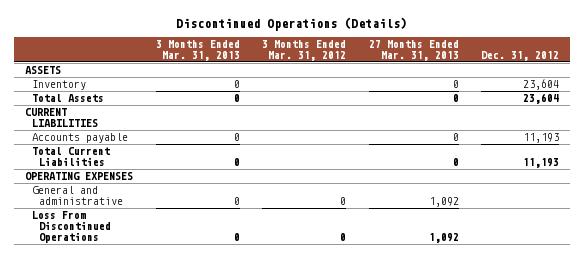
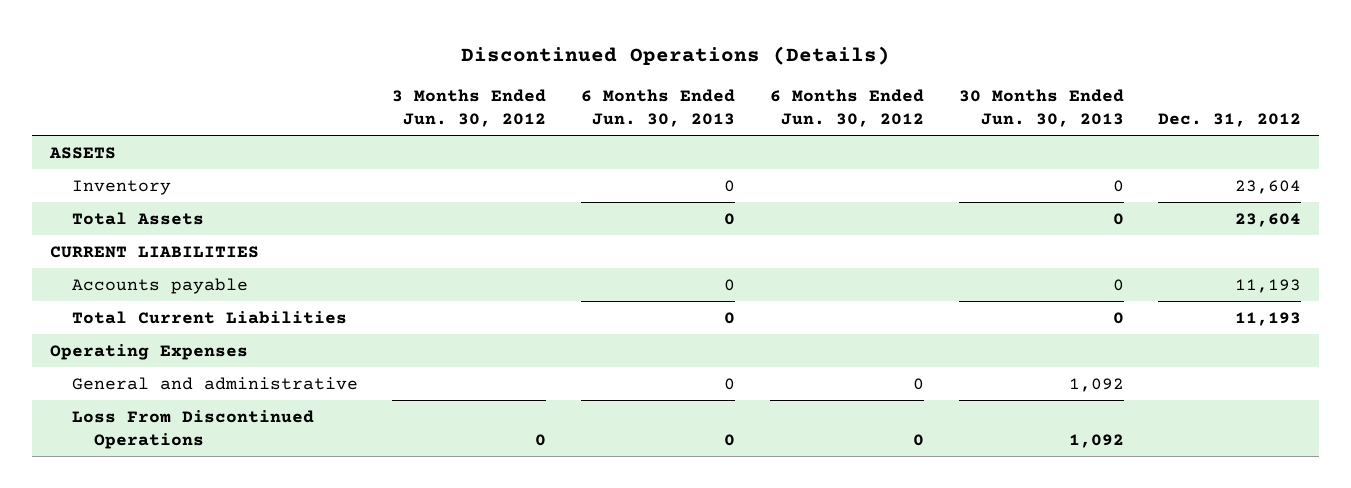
[155,39,240,61] 3 Months Ended Mar. 31, 2013 -> none
[262,39,347,61] 3 Months Ended Mar. 31, 2012 -> none
[368,39,459,61] 27 Months Ended Mar. 31, 2013 -> none
none -> [392,88,547,127] 3 Months Ended Jun. 30, 2012
none -> [581,88,736,127] 6 Months Ended Jun. 30, 2013
none -> [769,88,924,127] 6 Months Ended Jun. 30, 2012
none -> [958,88,1124,127] 30 Months Ended Jun. 30, 2013
[25,172,134,181] OPERATING EXPENSES -> [49,343,248,360] Operating Expenses

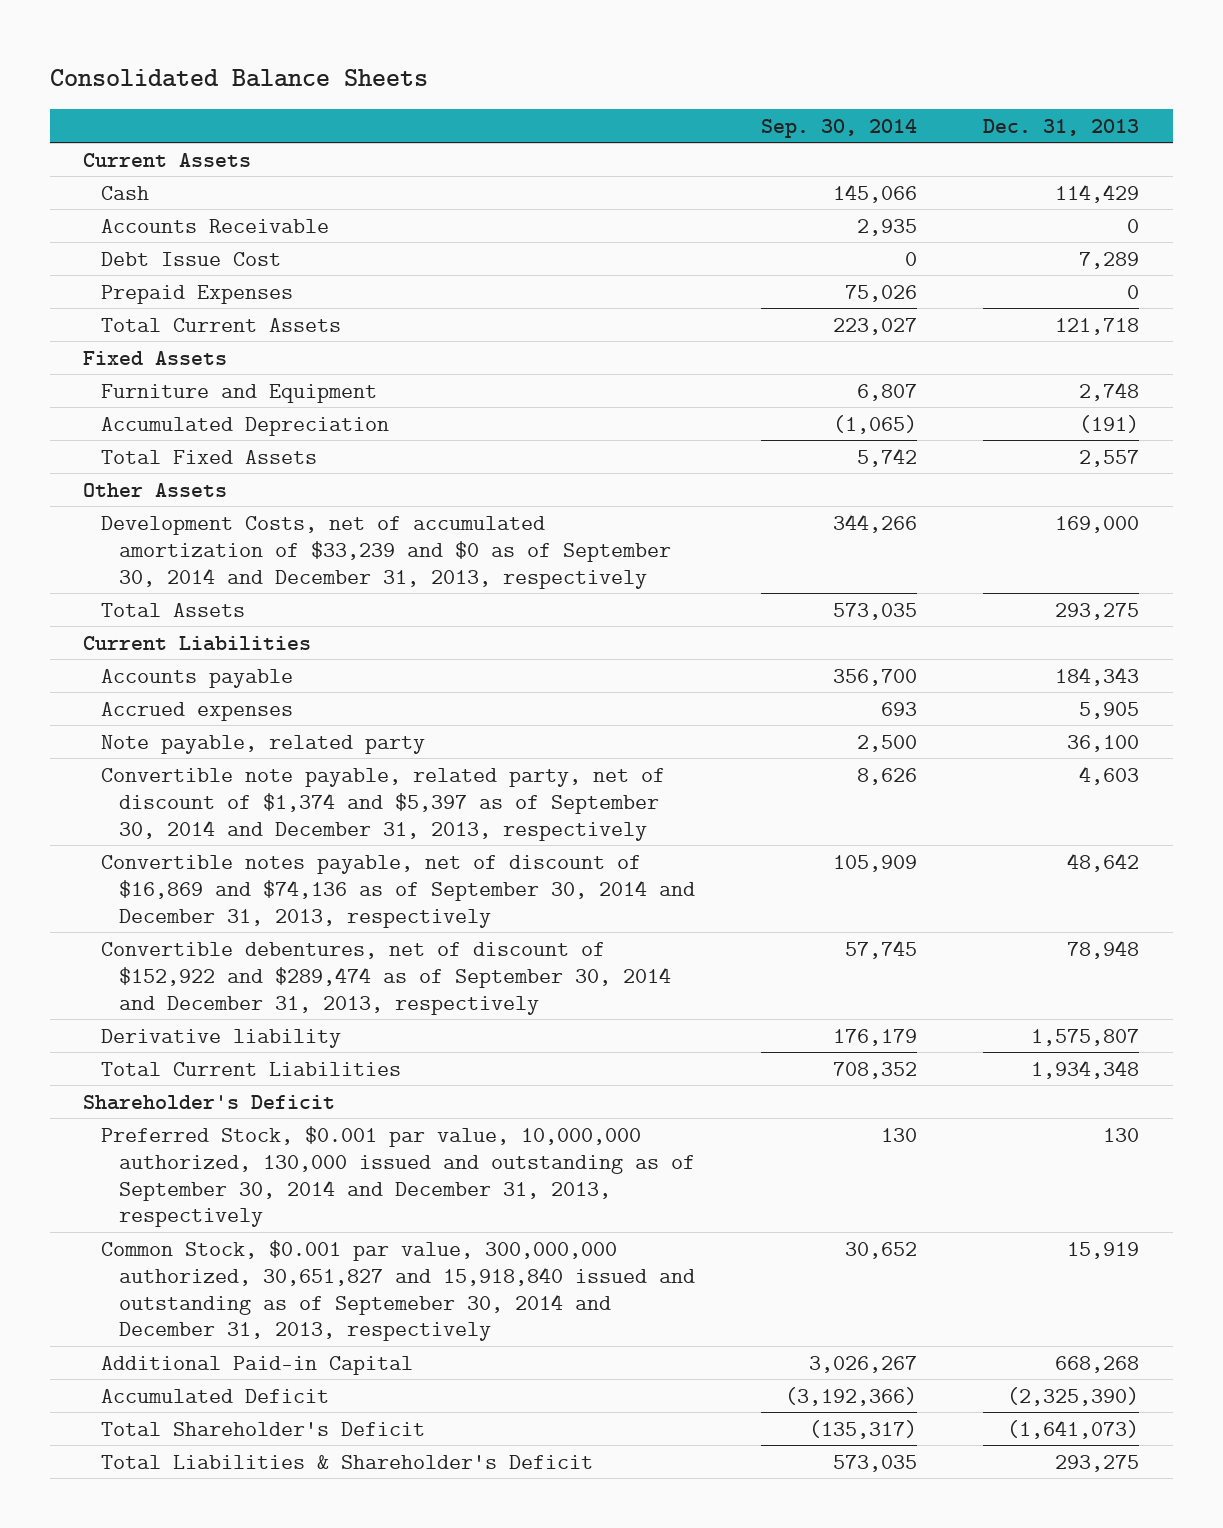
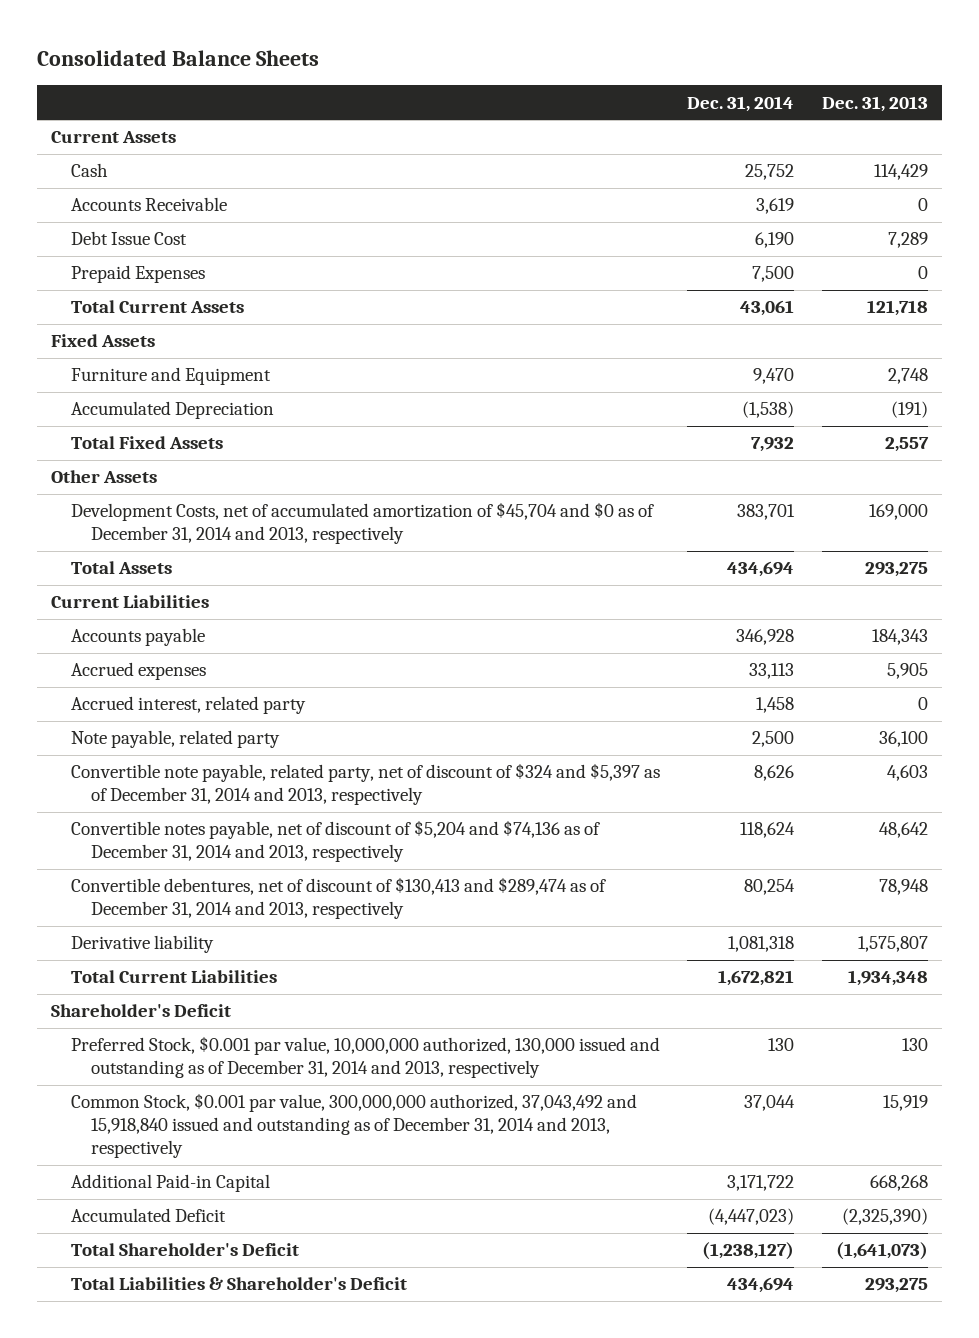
[761,118,918,138] Sep. 30, 2014 -> none
none -> [687,95,795,112] Dec. 31, 2014
[101,515,672,589] Development Costs, net of accumulated amortization of $33,239 and $0 as of September 30, 2014 and December 31, 2013, respectively -> [70,502,654,545] Development Costs, net of accumulated amortization of $45,704 and $0 as of December 31, 2014 and 2013, respectively
none -> [70,696,306,715] Accrued interest, related party
[101,767,666,841] Convertible note payable, related party, net of discount of $1,374 and $5,397 as of September 30, 2014 and December 31, 2013, respectively -> [70,763,660,806] Convertible note payable, related party, net of discount of $324 and $5,397 as of December 31, 2014 and 2013, respectively
[101,854,696,928] Convertible notes payable, net of discount of $16,869 and $74,136 as of September 30, 2014 and December 31, 2013, respectively -> [70,820,600,863] Convertible notes payable, net of discount of $5,204 and $74,136 as of December 31, 2014 and 2013, respectively
[101,941,672,1015] Convertible debentures, net of discount of $152,922 and $289,474 as of September 30, 2014 and December 31, 2013, respectively -> [70,877,606,920] Convertible debentures, net of discount of $130,413 and $289,474 as of December 31, 2014 and 2013, respectively
[101,1125,696,1228] Preferred Stock, $0.001 par value, 10,000,000 authorized, 130,000 issued and outstanding as of September 30, 2014 and December 31, 2013, respectively -> [70,1036,660,1079] Preferred Stock, $0.001 par value, 10,000,000 authorized, 130,000 issued and outstanding as of December 31, 2014 and 2013, respectively
[101,1239,696,1342] Common Stock, $0.001 par value, 300,000,000 authorized, 30,651,827 and 15,918,840 issued and outstanding as of Septemeber 30, 2014 and December 31, 2013, respectively -> [70,1093,637,1158] Common Stock, $0.001 par value, 300,000,000 authorized, 37,043,492 and 15,918,840 issued and outstanding as of December 31, 2014 and 2013, respectively

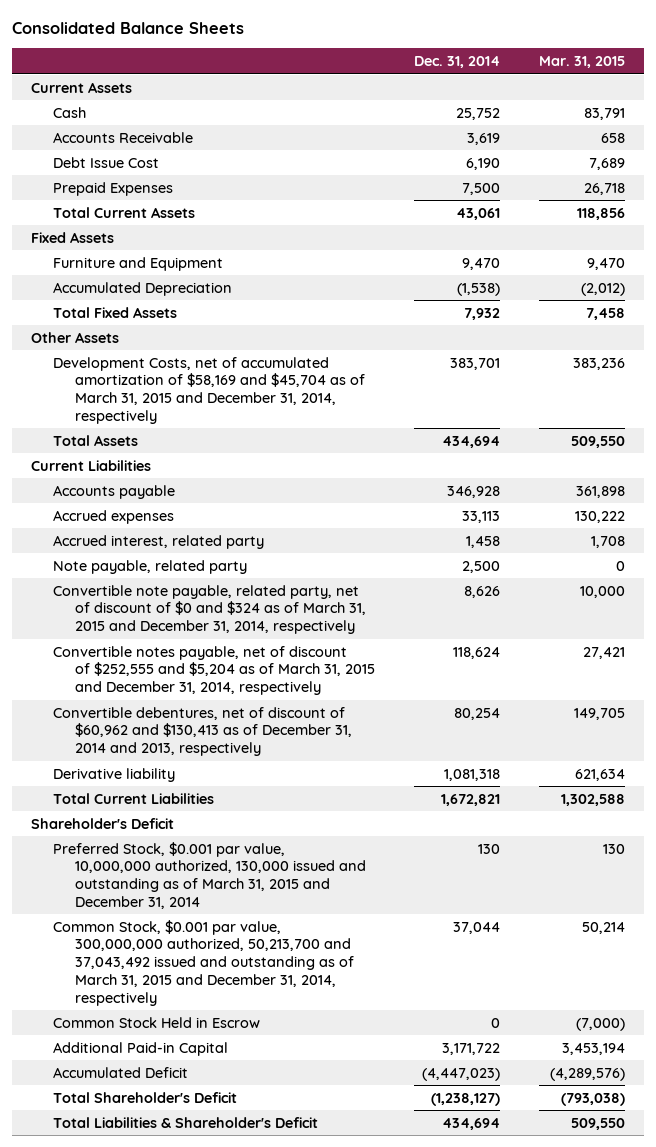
[822,95,929,112] Dec. 31, 2013 -> none
none -> [538,56,625,69] Mar. 31, 2015
[70,502,654,545] Development Costs, net of accumulated amortization of $45,704 and $0 as of December 31, 2014 and 2013, respectively -> [52,356,365,424] Development Costs, net of accumulated amortization of $58,169 and $45,704 as of March 31, 2015 and December 31, 2014, respectively
[70,763,660,806] Convertible note payable, related party, net of discount of $324 and $5,397 as of December 31, 2014 and 2013, respectively -> [52,584,366,635] Convertible note payable, related party, net of discount of $0 and $324 as of March 31, 2015 and December 31, 2014, respectively
[70,820,600,863] Convertible notes payable, net of discount of $5,204 and $74,136 as of December 31, 2014 and 2013, respectively -> [52,645,375,696] Convertible notes payable, net of discount of $252,555 and $5,204 as of March 31, 2015 and December 31, 2014, respectively
[70,877,606,920] Convertible debentures, net of discount of $130,413 and $289,474 as of December 31, 2014 and 2013, respectively -> [52,706,352,757] Convertible debentures, net of discount of $60,962 and $130,413 as of December 31, 2014 and 2013, respectively
[70,1036,660,1079] Preferred Stock, $0.001 par value, 10,000,000 authorized, 130,000 issued and outstanding as of December 31, 2014 and 2013, respectively -> [52,841,366,909] Preferred Stock, $0.001 par value, 10,000,000 authorized, 130,000 issued and outstanding as of March 31, 2015 and December 31, 2014
[70,1093,637,1158] Common Stock, $0.001 par value, 300,000,000 authorized, 37,043,492 and 15,918,840 issued and outstanding as of December 31, 2014 and 2013, respectively -> [52,919,354,1006] Common Stock, $0.001 par value, 300,000,000 authorized, 50,213,700 and 37,043,492 issued and outstanding as of March 31, 2015 and December 31, 2014, respectively
none -> [52,1016,260,1028] Common Stock Held in Escrow

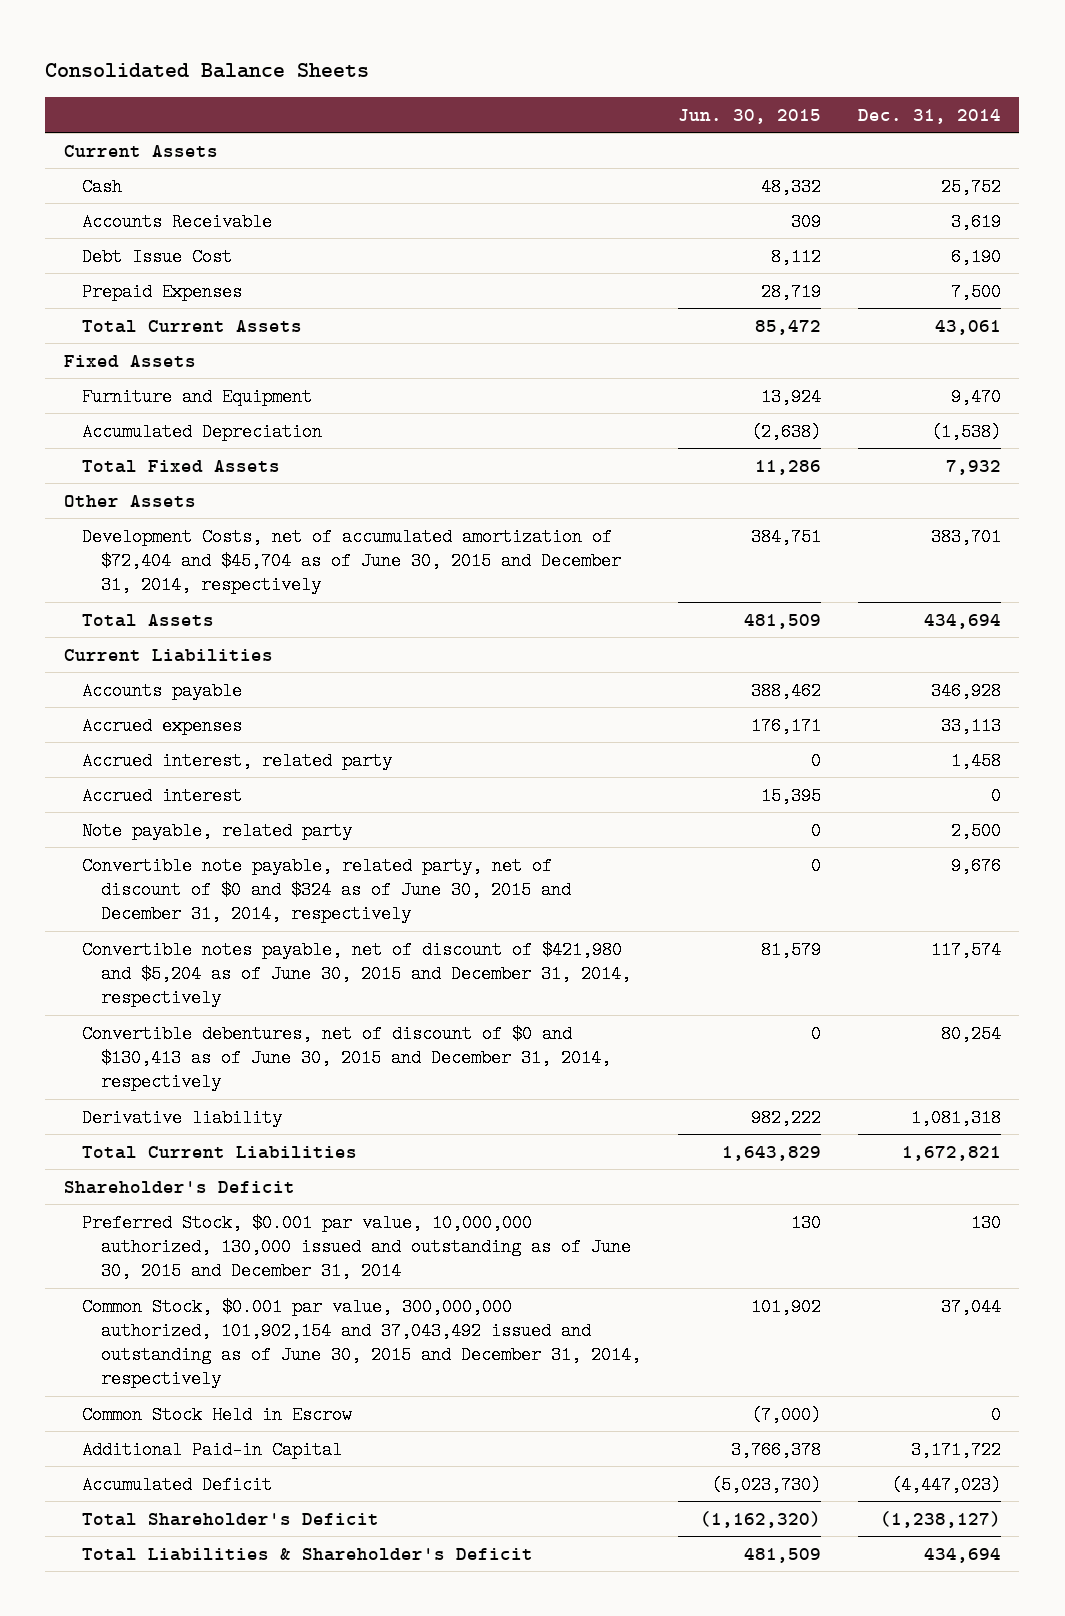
[538,56,625,69] Mar. 31, 2015 -> none
none -> [677,108,821,124] Jun. 30, 2015
[52,356,365,424] Development Costs, net of accumulated amortization of $58,169 and $45,704 as of March 31, 2015 and December 31, 2014, respectively -> [82,527,621,595] Development Costs, net of accumulated amortization of $72,404 and $45,704 as of June 30, 2015 and December 31, 2014, respectively
none -> [82,786,243,805] Accrued interest
[52,584,366,635] Convertible note payable, related party, net of discount of $0 and $324 as of March 31, 2015 and December 31, 2014, respectively -> [82,856,571,924] Convertible note payable, related party, net of discount of $0 and $324 as of June 30, 2015 and December 31, 2014, respectively
[463,585,500,598] 8,626 -> [950,856,1001,875] 9,676
[52,645,375,696] Convertible notes payable, net of discount of $252,555 and $5,204 as of March 31, 2015 and December 31, 2014, respectively -> [82,940,631,1008] Convertible notes payable, net of discount of $421,980 and $5,204 as of June 30, 2015 and December 31, 2014, respectively
[452,646,500,659] 118,624 -> [930,940,1001,959] 117,574
[52,706,352,757] Convertible debentures, net of discount of $60,962 and $130,413 as of December 31, 2014 and 2013, respectively -> [82,1024,611,1092] Convertible debentures, net of discount of $0 and $130,413 as of June 30, 2015 and December 31, 2014, respectively
[52,841,366,909] Preferred Stock, $0.001 par value, 10,000,000 authorized, 130,000 issued and outstanding as of March 31, 2015 and December 31, 2014 -> [82,1213,631,1281] Preferred Stock, $0.001 par value, 10,000,000 authorized, 130,000 issued and outstanding as of June 30, 2015 and December 31, 2014
[52,919,354,1006] Common Stock, $0.001 par value, 300,000,000 authorized, 50,213,700 and 37,043,492 issued and outstanding as of March 31, 2015 and December 31, 2014, respectively -> [82,1297,641,1389] Common Stock, $0.001 par value, 300,000,000 authorized, 101,902,154 and 37,043,492 issued and outstanding as of June 30, 2015 and December 31, 2014, respectively

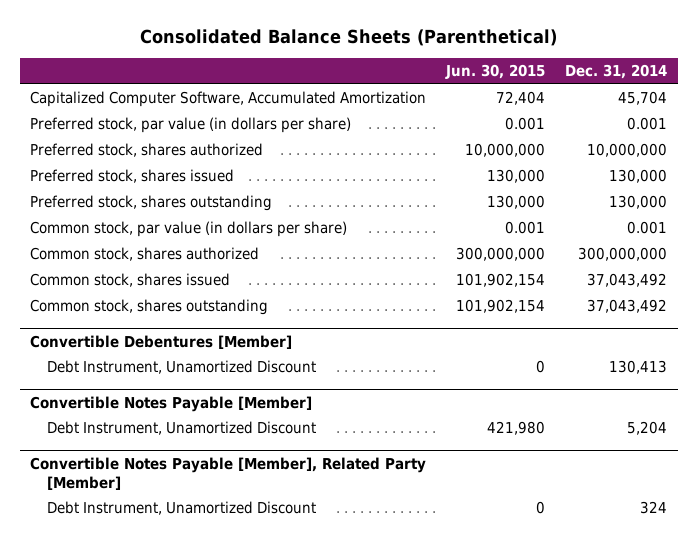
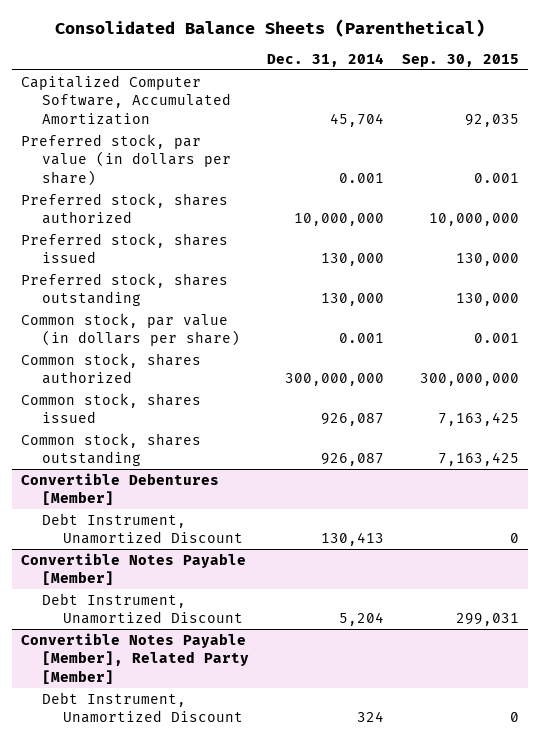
[445,64,546,80] Jun. 30, 2015 -> none
none -> [401,53,519,67] Sep. 30, 2015
[587,273,668,288] 37,043,492 -> [320,413,384,427] 926,087
[587,299,668,314] 37,043,492 -> [320,453,384,467] 926,087

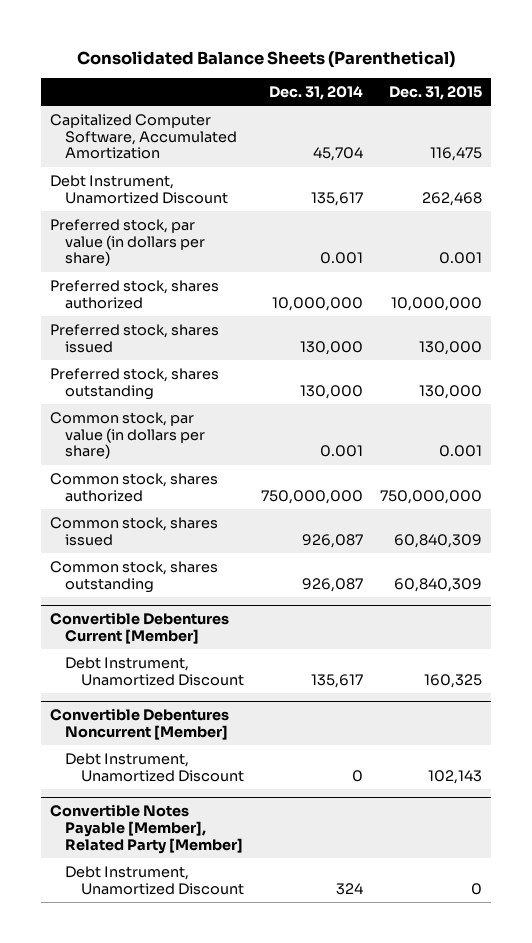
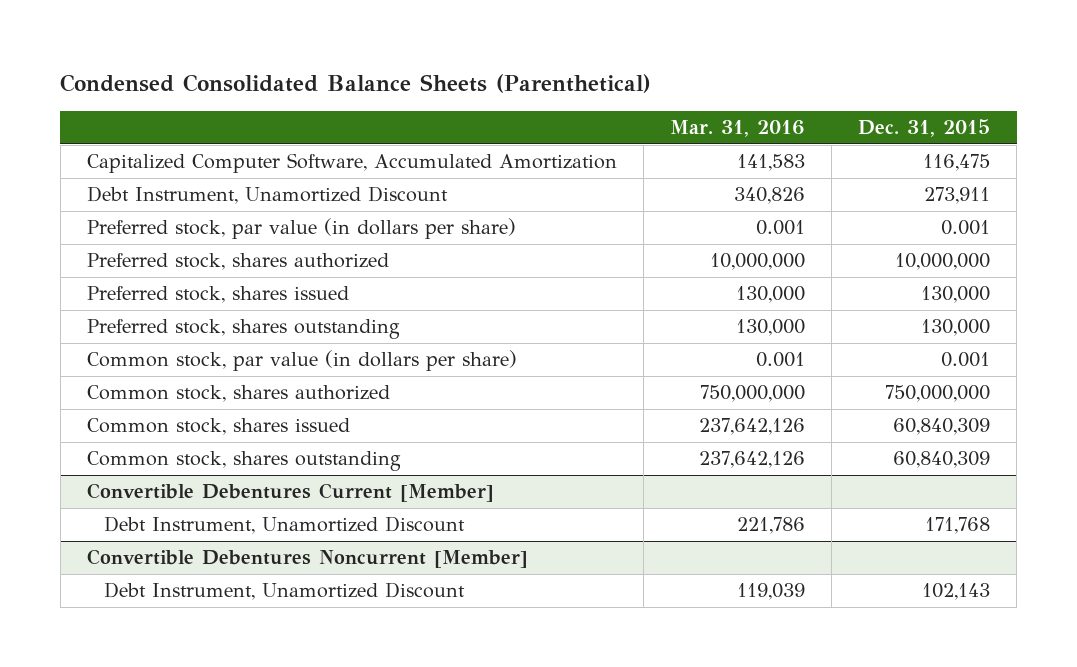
[77,50,456,68] Consolidated Balance Sheets (Parenthetical) -> [60,74,652,94] Condensed Consolidated Balance Sheets (Parenthetical)
[269,86,364,101] Dec. 31, 2014 -> none
none -> [669,120,805,138] Mar. 31, 2016
[422,191,483,206] 262,468 -> [924,187,991,205] 273,911
[424,673,483,688] 160,325 -> [925,517,991,535] 171,768
[49,804,244,854] Convertible Notes Payable [Member], Related Party [Member] -> none
[65,865,244,895] Debt Instrument, Unamortized Discount -> none

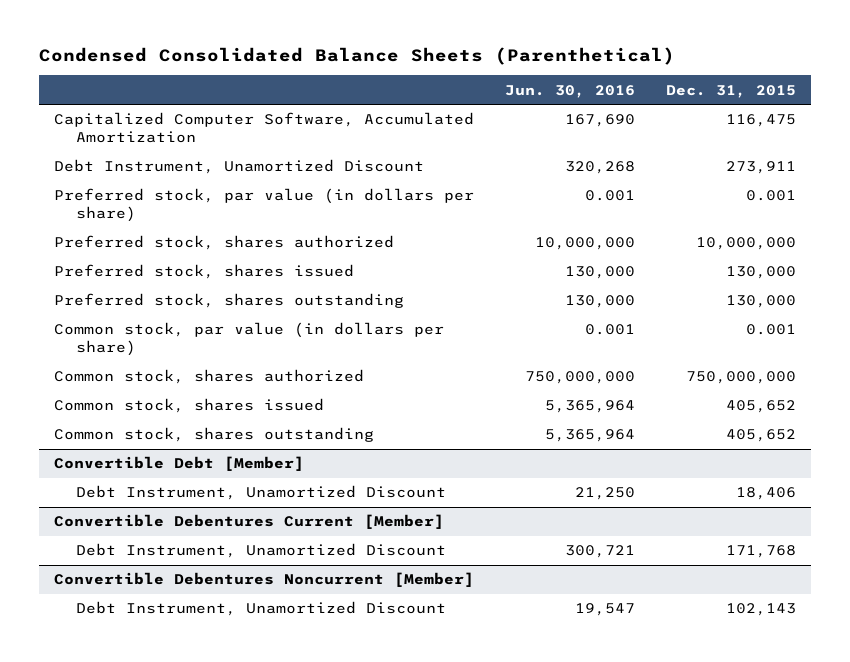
[669,120,805,138] Mar. 31, 2016 -> none
none -> [505,84,636,98] Jun. 30, 2016
[893,418,991,436] 60,840,309 -> [725,400,796,414] 405,652
[893,451,991,469] 60,840,309 -> [725,429,796,443] 405,652
none -> [54,456,305,472] Convertible Debt [Member]
none -> [75,485,446,501] Debt Instrument, Unamortized Discount

